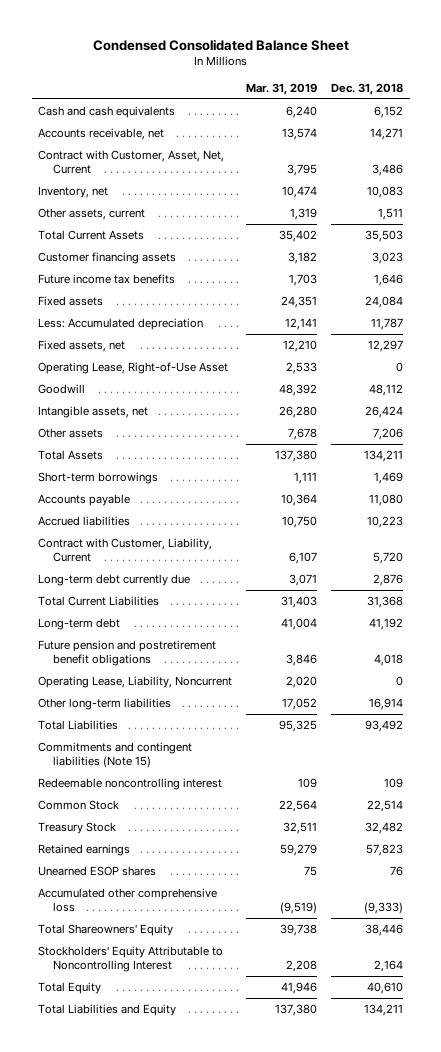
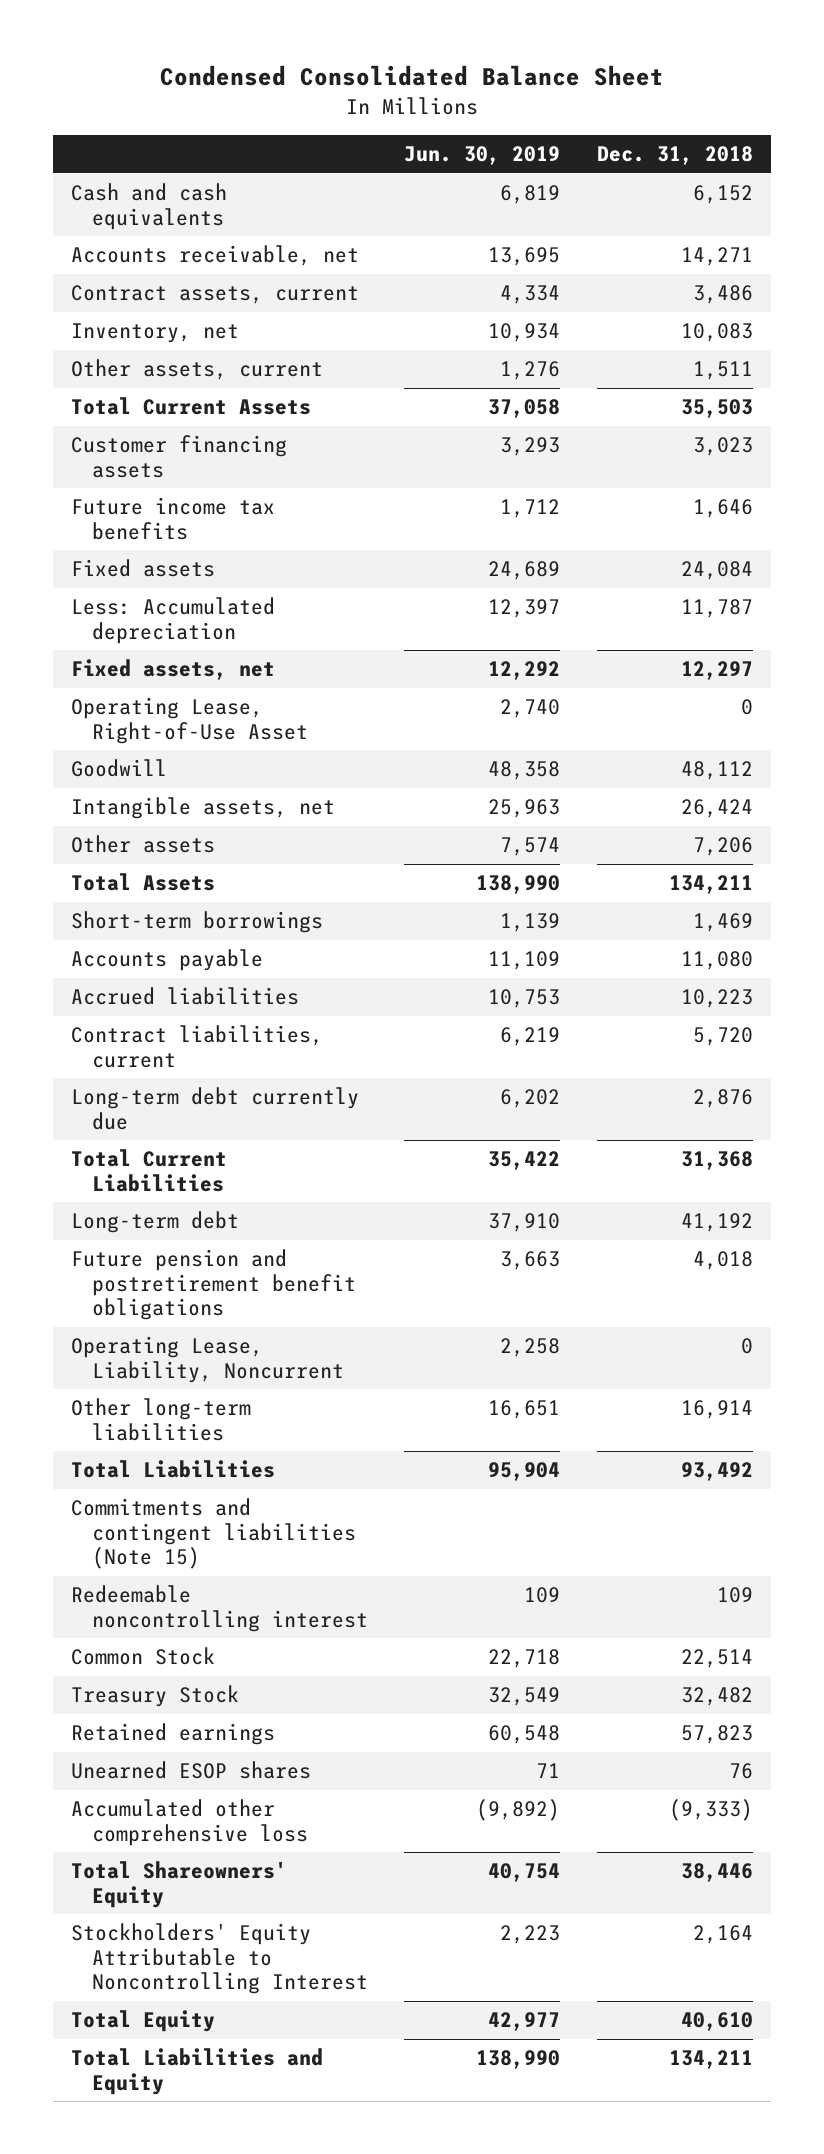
[246,82,318,95] Mar. 31, 2019 -> none
none -> [404,145,561,165] Jun. 30, 2019
[38,150,225,174] Contract with Customer, Asset, Net, Current -> [71,285,360,305] Contract assets, current
[38,538,213,562] Contract with Customer, Liability, Current -> [71,1025,324,1068] Contract liabilities, current

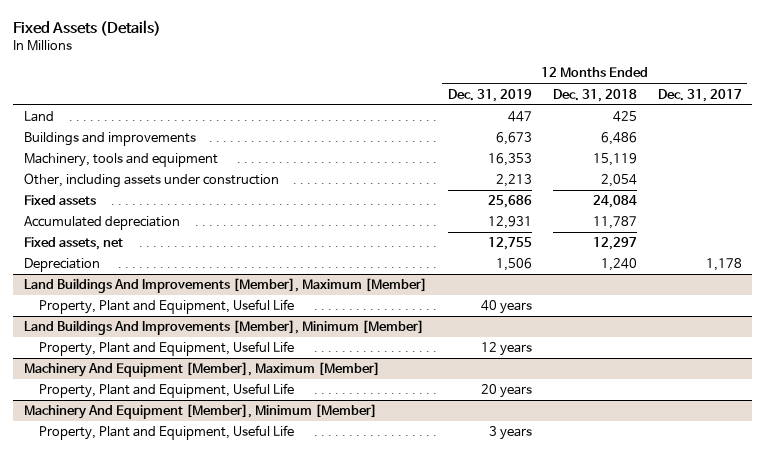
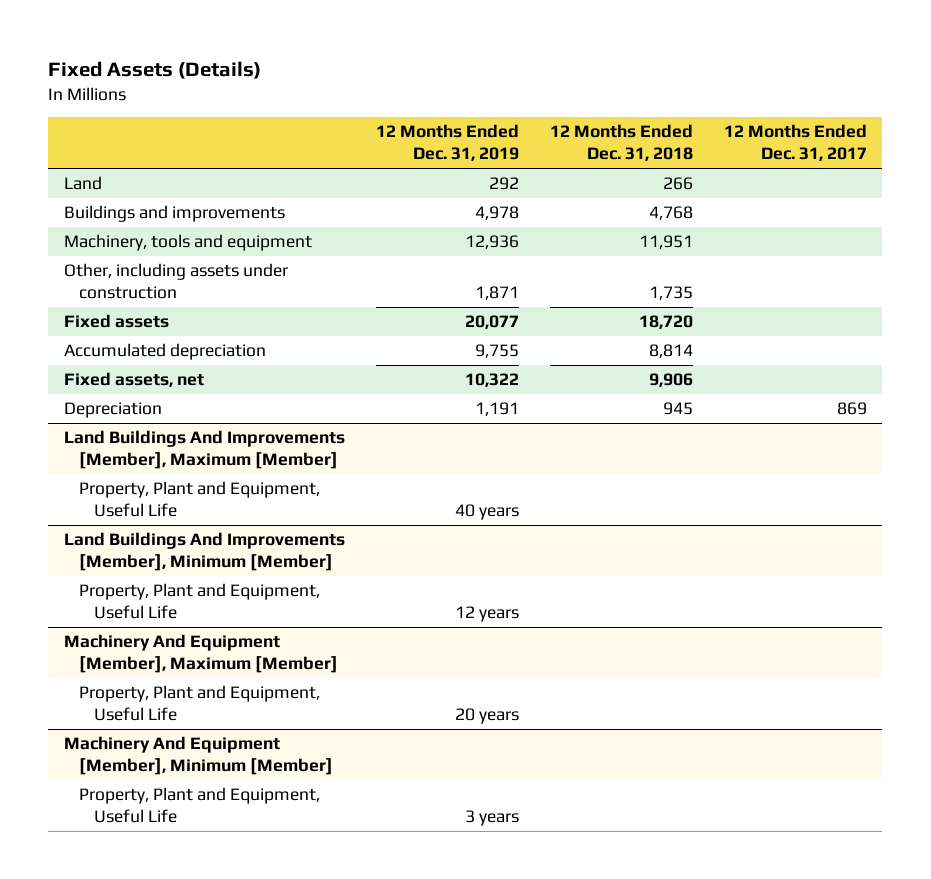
[507,111,532,123] 447 -> [488,177,519,191] 292
[612,111,637,123] 425 -> [662,177,693,191] 266
[495,132,532,146] 6,673 -> [474,206,519,221] 4,978
[600,132,637,146] 6,486 -> [648,206,693,221] 4,768
[487,153,532,167] 16,353 -> [464,235,519,250] 12,936
[592,153,637,167] 15,119 -> [638,235,693,250] 11,951
[495,174,532,188] 2,213 -> [474,286,519,301] 1,871
[600,174,637,188] 2,054 -> [648,286,693,301] 1,735
[487,195,532,209] 25,686 -> [464,315,519,330] 20,077
[592,195,637,209] 24,084 -> [638,315,693,330] 18,720
[487,216,532,230] 12,931 -> [474,344,519,359] 9,755
[592,216,637,230] 11,787 -> [648,344,693,359] 8,814
[487,237,532,251] 12,755 -> [464,373,519,388] 10,322
[592,237,637,251] 12,297 -> [648,373,693,388] 9,906
[495,258,532,272] 1,506 -> [474,402,519,417] 1,191
[600,258,637,272] 1,240 -> [662,402,693,416] 945
[705,258,742,272] 1,178 -> [836,402,867,416] 869

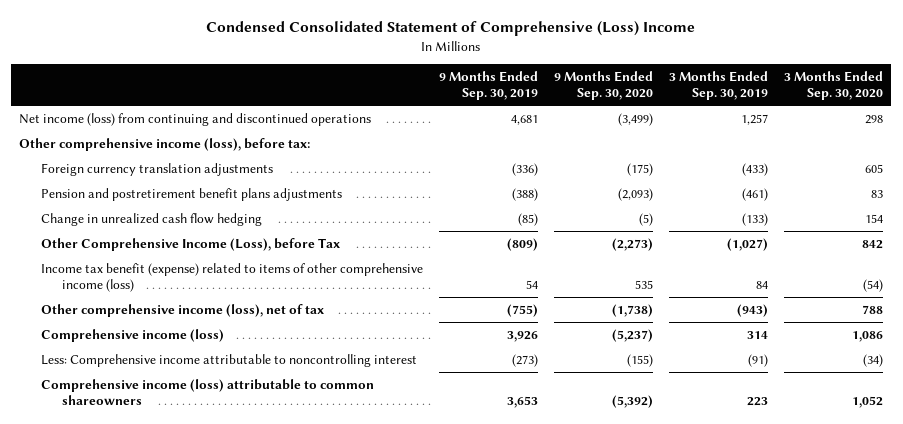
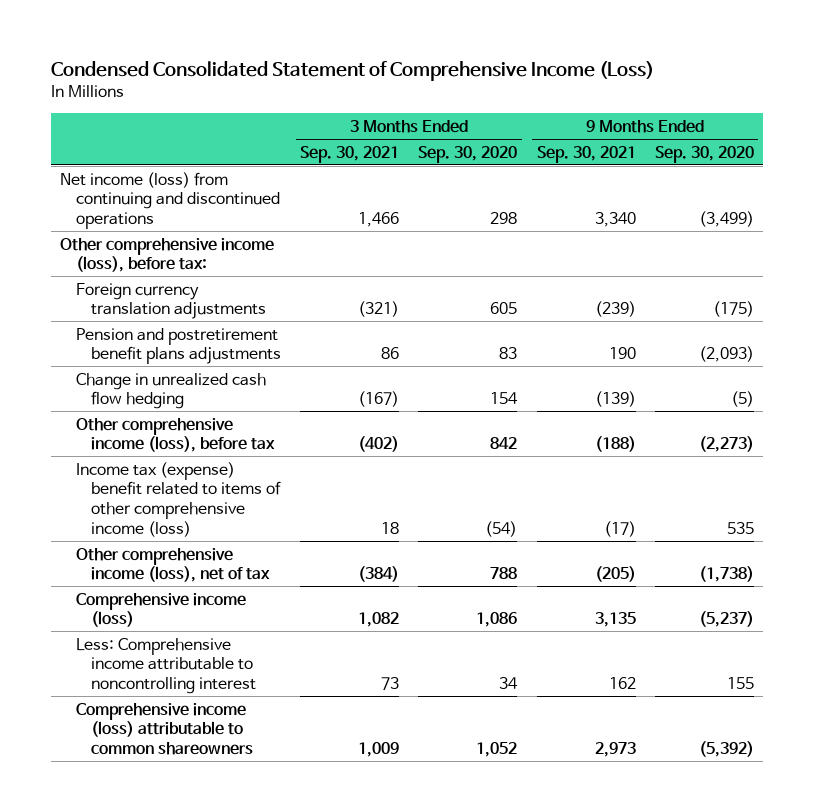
[206,21,696,37] Condensed Consolidated Statement of Comprehensive (Loss) Income -> [50,60,654,81] Condensed Consolidated Statement of Comprehensive Income (Loss)
[438,70,538,101] 9 Months Ended Sep. 30, 2019 -> none
[669,70,769,101] 3 Months Ended Sep. 30, 2019 -> none
none -> [300,145,400,163] Sep. 30, 2021
none -> [536,145,636,163] Sep. 30, 2021
[40,237,340,251] Other Comprehensive Income (Loss), before Tax -> [75,417,276,453] Other comprehensive income (loss), before tax
[40,262,423,293] Income tax benefit (expense) related to items of other comprehensive income (loss) -> [75,461,282,537] Income tax (expense) benefit related to items of other comprehensive income (loss)
[627,353,654,367] (155) -> [726,676,754,689] 155
[863,353,884,367] (34) -> [499,676,519,689] 34

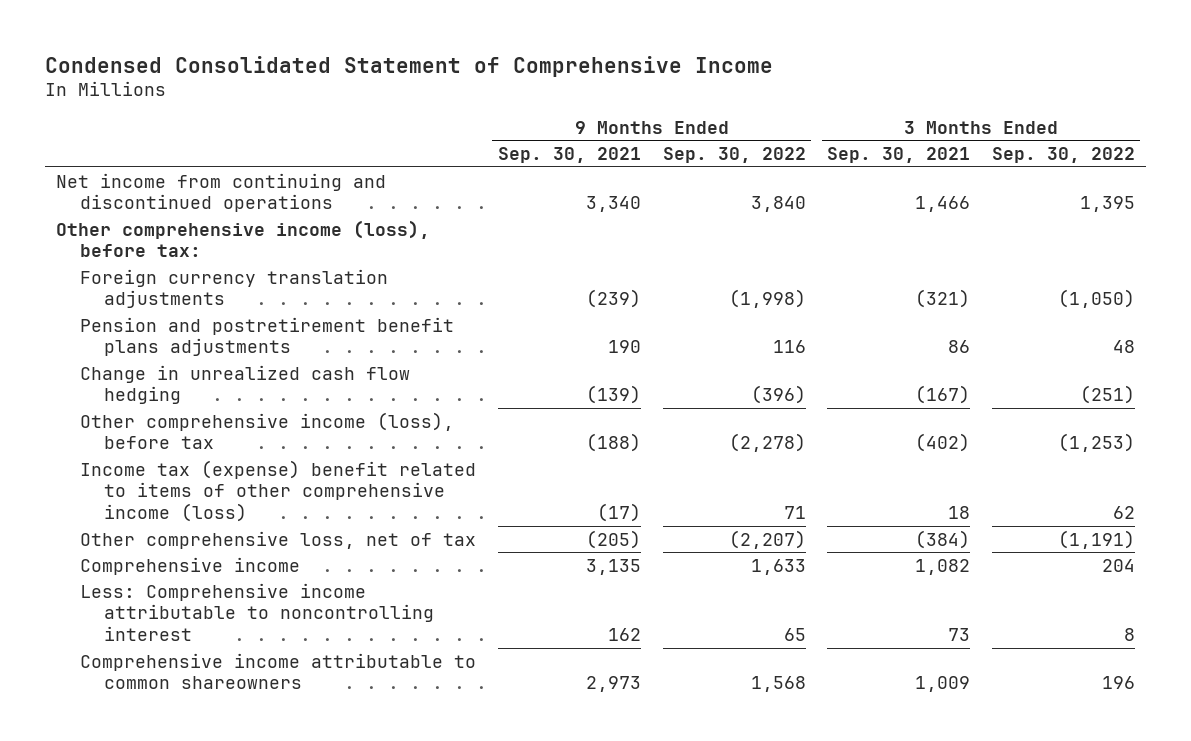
[50,60,654,81] Condensed Consolidated Statement of Comprehensive Income (Loss) -> [45,55,774,77] Condensed Consolidated Statement of Comprehensive Income
[418,145,518,163] Sep. 30, 2020 -> none
[654,145,754,163] Sep. 30, 2020 -> none
none -> [662,147,806,164] Sep. 30, 2022
none -> [992,147,1136,164] Sep. 30, 2022
[60,171,280,229] Net income (loss) from continuing and discontinued operations -> [56,172,387,213] Net income from continuing and discontinued operations
[75,547,271,583] Other comprehensive income (loss), net of tax -> [80,530,477,549] Other comprehensive loss, net of tax
[75,592,246,628] Comprehensive income (loss) -> [80,556,301,575] Comprehensive income
[75,702,254,755] Comprehensive income (loss) attributable to common shareowners -> [80,652,477,690] Comprehensive income attributable to common shareowners

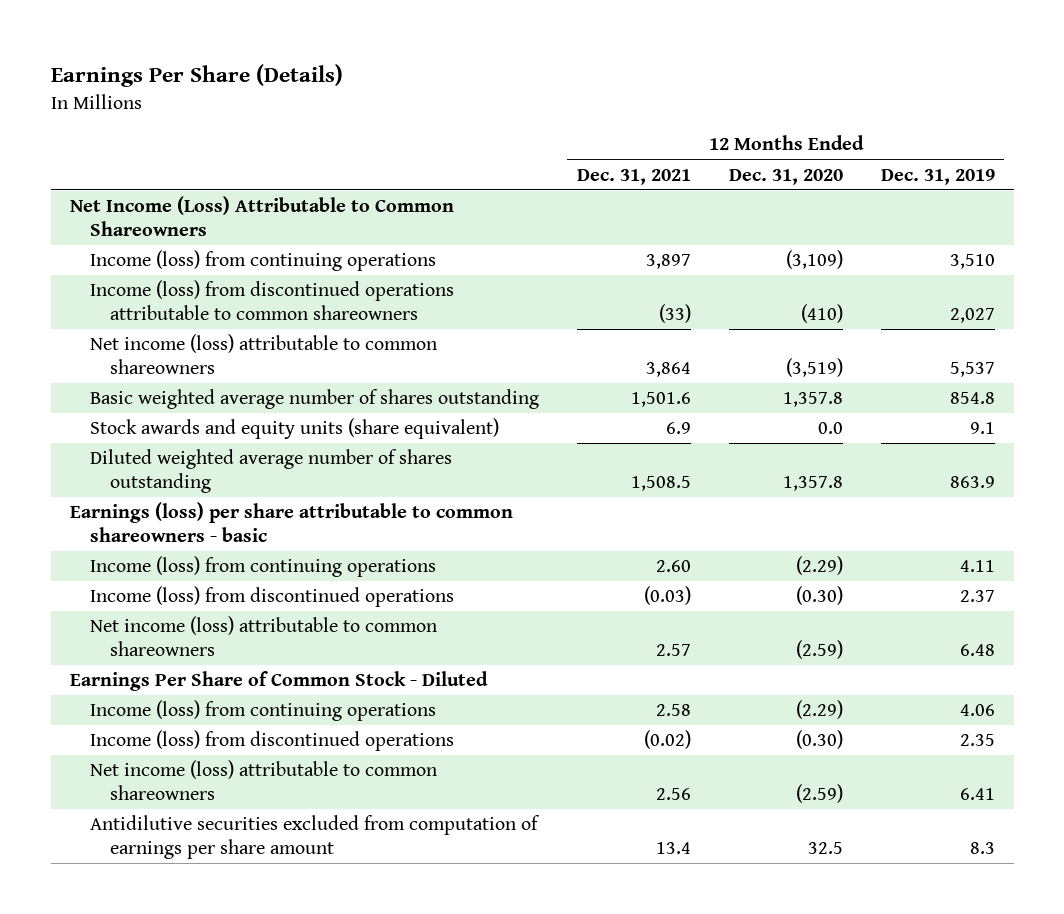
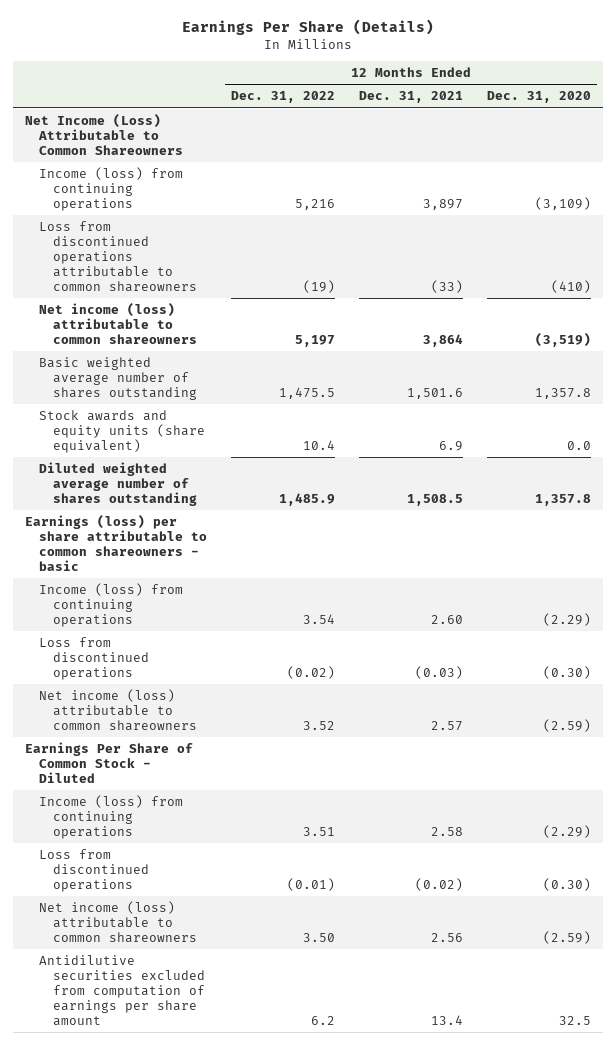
[880,168,995,185] Dec. 31, 2019 -> none
none -> [231,91,336,104] Dec. 31, 2022
[89,280,454,320] Income (loss) from discontinued operations attributable to common shareowners -> [38,221,198,292] Loss from discontinued operations attributable to common shareowners
[89,586,454,608] Income (loss) from discontinued operations -> [38,637,150,680] Loss from discontinued operations
[89,730,454,752] Income (loss) from discontinued operations -> [38,849,150,892] Loss from discontinued operations

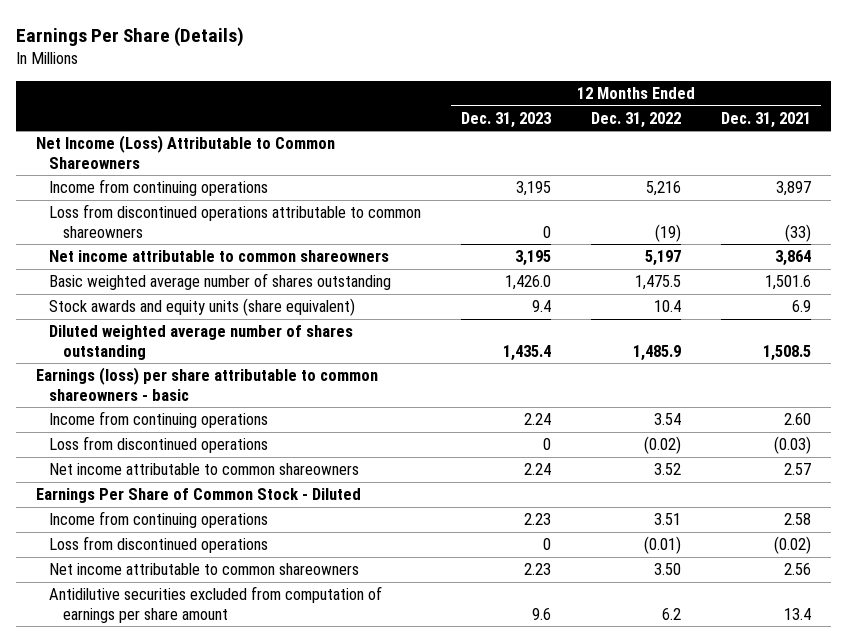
[487,91,592,104] Dec. 31, 2020 -> none
none -> [461,111,552,128] Dec. 31, 2023
[38,167,183,211] Income (loss) from continuing operations -> [49,179,269,197] Income from continuing operations
[38,303,198,344] Net income (loss) attributable to common shareowners -> [49,250,390,263] Net income attributable to common shareowners
[38,583,183,627] Income (loss) from continuing operations -> [49,411,269,429] Income from continuing operations
[38,689,198,731] Net income (loss) attributable to common shareowners -> [49,463,360,476] Net income attributable to common shareowners
[38,795,183,839] Income (loss) from continuing operations -> [49,511,269,529] Income from continuing operations
[38,901,198,943] Net income (loss) attributable to common shareowners -> [49,563,360,576] Net income attributable to common shareowners

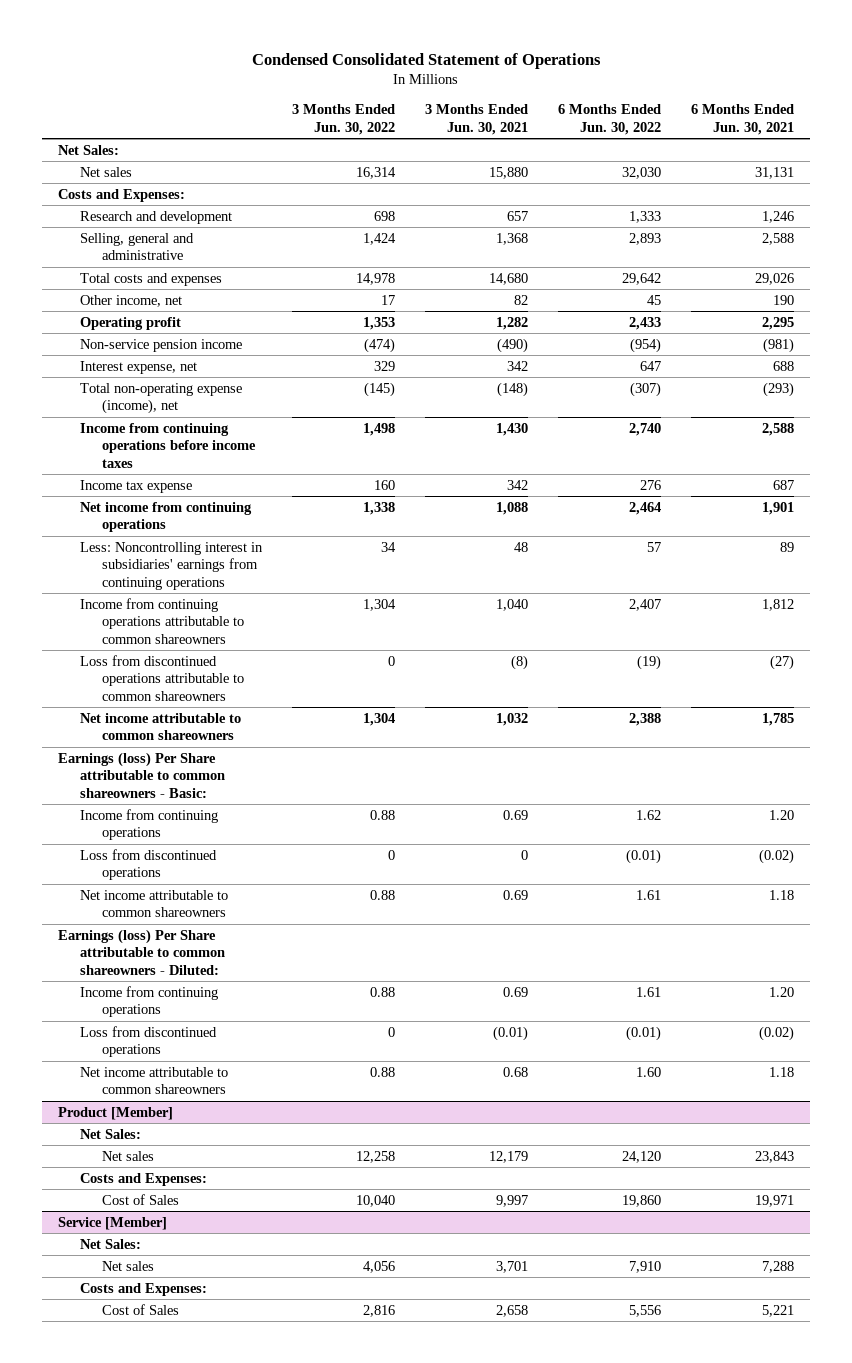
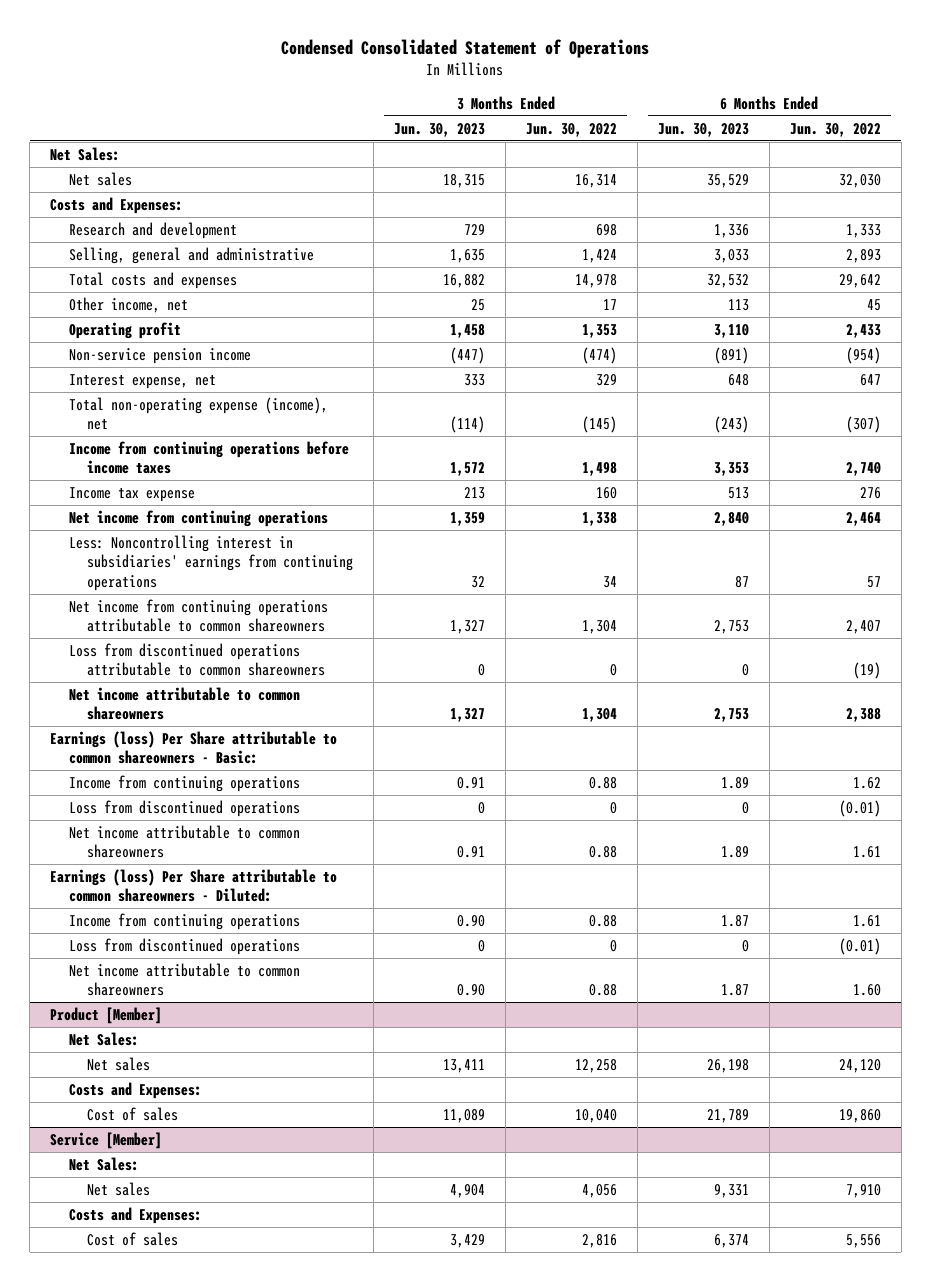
[425,104,529,135] 3 Months Ended Jun. 30, 2021 -> none
[691,104,795,135] 6 Months Ended Jun. 30, 2021 -> none
none -> [394,122,486,137] Jun. 30, 2023
none -> [657,122,749,137] Jun. 30, 2023
[79,597,245,644] Income from continuing operations attributable to common shareowners -> [68,599,328,633] Net income from continuing operations attributable to common shareowners
[102,1193,180,1205] Cost of Sales -> [87,1107,179,1122] Cost of sales
[102,1303,180,1315] Cost of Sales -> [87,1232,179,1247] Cost of sales

